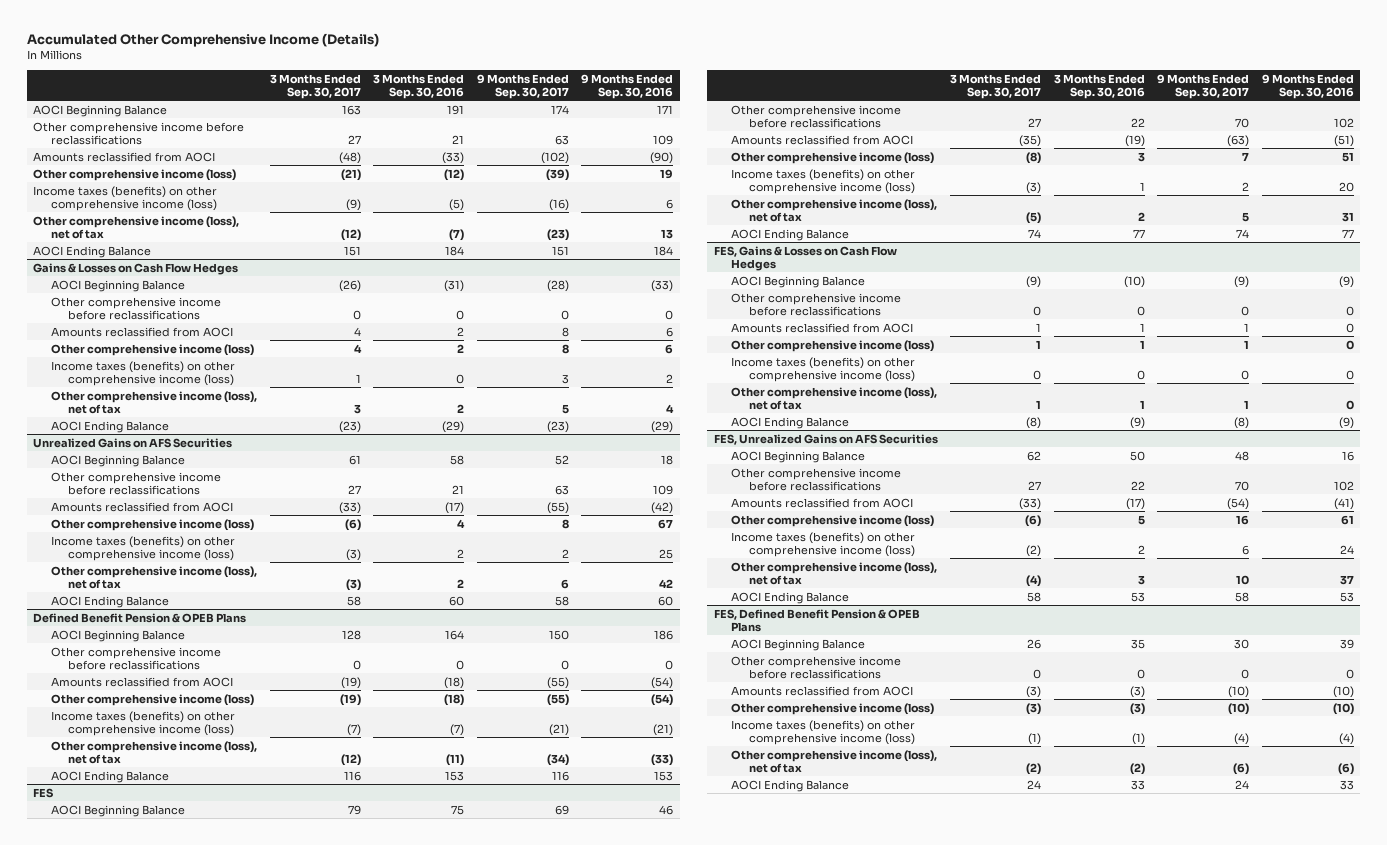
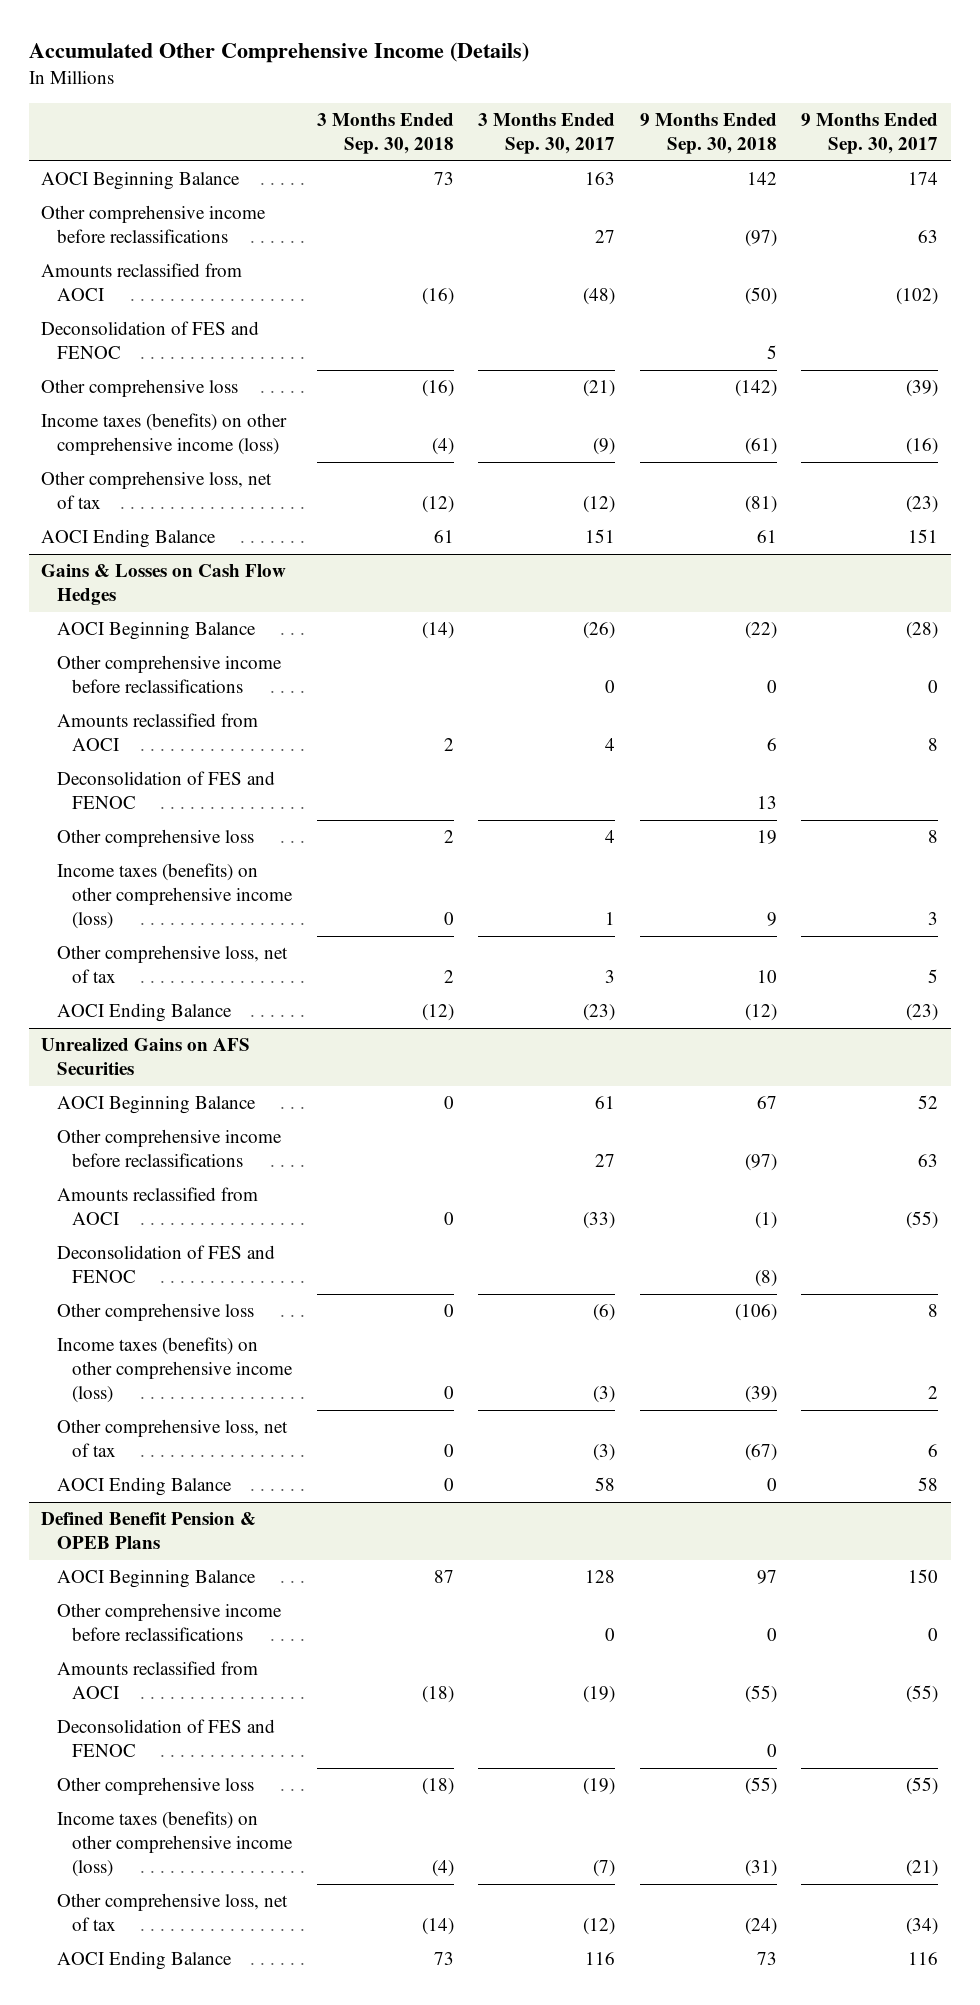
[373,73,465,99] 3 Months Ended Sep. 30, 2016 -> none
[581,73,674,99] 9 Months Ended Sep. 30, 2016 -> none
none -> [316,113,454,155] 3 Months Ended Sep. 30, 2018
none -> [639,113,777,155] 9 Months Ended Sep. 30, 2018
none -> [41,321,260,360] Deconsolidation of FES and FENOC
[33,168,237,181] Other comprehensive income (loss) -> [41,379,239,398] Other comprehensive loss
[33,215,240,239] Other comprehensive income (loss), net of tax -> [41,471,273,510] Other comprehensive loss, net of tax
none -> [56,771,275,810] Deconsolidation of FES and FENOC
[50,343,254,356] Other comprehensive income (loss) -> [56,829,254,848] Other comprehensive loss
[50,390,257,414] Other comprehensive income (loss), net of tax -> [56,945,288,984] Other comprehensive loss, net of tax
none -> [56,1245,275,1284] Deconsolidation of FES and FENOC
[50,518,254,531] Other comprehensive income (loss) -> [56,1303,254,1322] Other comprehensive loss
[50,565,257,589] Other comprehensive income (loss), net of tax -> [56,1419,288,1458] Other comprehensive loss, net of tax
none -> [56,1719,275,1758] Deconsolidation of FES and FENOC
[50,693,254,706] Other comprehensive income (loss) -> [56,1777,254,1796] Other comprehensive loss
[50,740,257,764] Other comprehensive income (loss), net of tax -> [56,1893,288,1932] Other comprehensive loss, net of tax
[33,787,54,798] FES -> none
[50,804,185,817] AOCI Beginning Balance -> none
[731,104,902,128] Other comprehensive income before reclassifications -> none
[731,134,914,145] Amounts reclassified from AOCI -> none
[731,151,935,164] Other comprehensive income (loss) -> none
[731,168,916,194] Income taxes (benefits) on other comprehensive income (loss) -> none
[731,198,938,222] Other comprehensive income (loss), net of tax -> none
[731,228,850,241] AOCI Ending Balance -> none
[713,245,897,271] FES, Gains & Losses on Cash Flow Hedges -> none
[731,275,866,288] AOCI Beginning Balance -> none
[731,292,902,316] Other comprehensive income before reclassifications -> none
[731,322,914,333] Amounts reclassified from AOCI -> none
[731,339,935,352] Other comprehensive income (loss) -> none
[731,356,916,382] Income taxes (benefits) on other comprehensive income (loss) -> none
[731,386,938,410] Other comprehensive income (loss), net of tax -> none
[731,416,850,429] AOCI Ending Balance -> none
[713,433,938,445] FES, Unrealized Gains on AFS Securities -> none
[731,450,866,463] AOCI Beginning Balance -> none
[731,467,902,491] Other comprehensive income before reclassifications -> none
[731,497,914,508] Amounts reclassified from AOCI -> none
[731,514,935,527] Other comprehensive income (loss) -> none
[731,531,916,557] Income taxes (benefits) on other comprehensive income (loss) -> none
[731,561,938,585] Other comprehensive income (loss), net of tax -> none
[731,591,850,604] AOCI Ending Balance -> none
[713,608,920,632] FES, Defined Benefit Pension & OPEB Plans -> none
[731,638,866,651] AOCI Beginning Balance -> none
[731,655,902,679] Other comprehensive income before reclassifications -> none
[731,685,914,696] Amounts reclassified from AOCI -> none
[731,702,935,715] Other comprehensive income (loss) -> none
[731,719,916,745] Income taxes (benefits) on other comprehensive income (loss) -> none
[731,749,938,773] Other comprehensive income (loss), net of tax -> none
[731,779,850,792] AOCI Ending Balance -> none

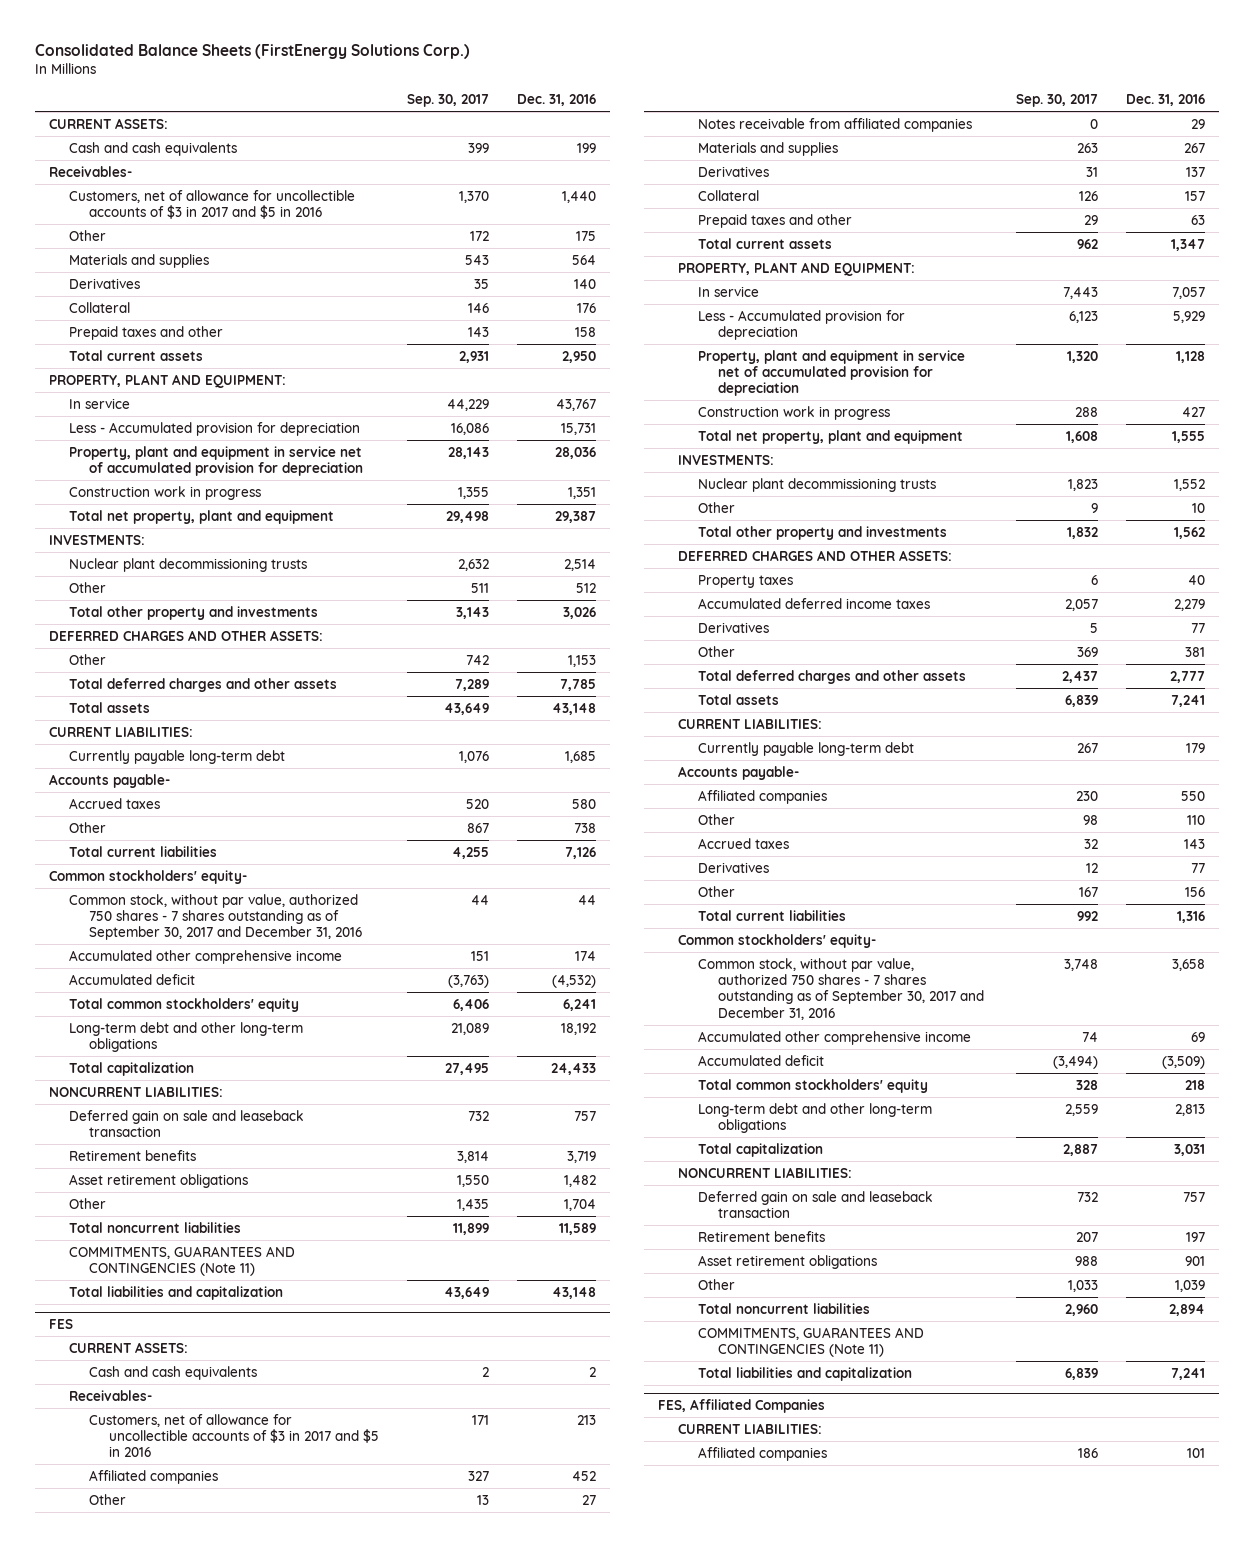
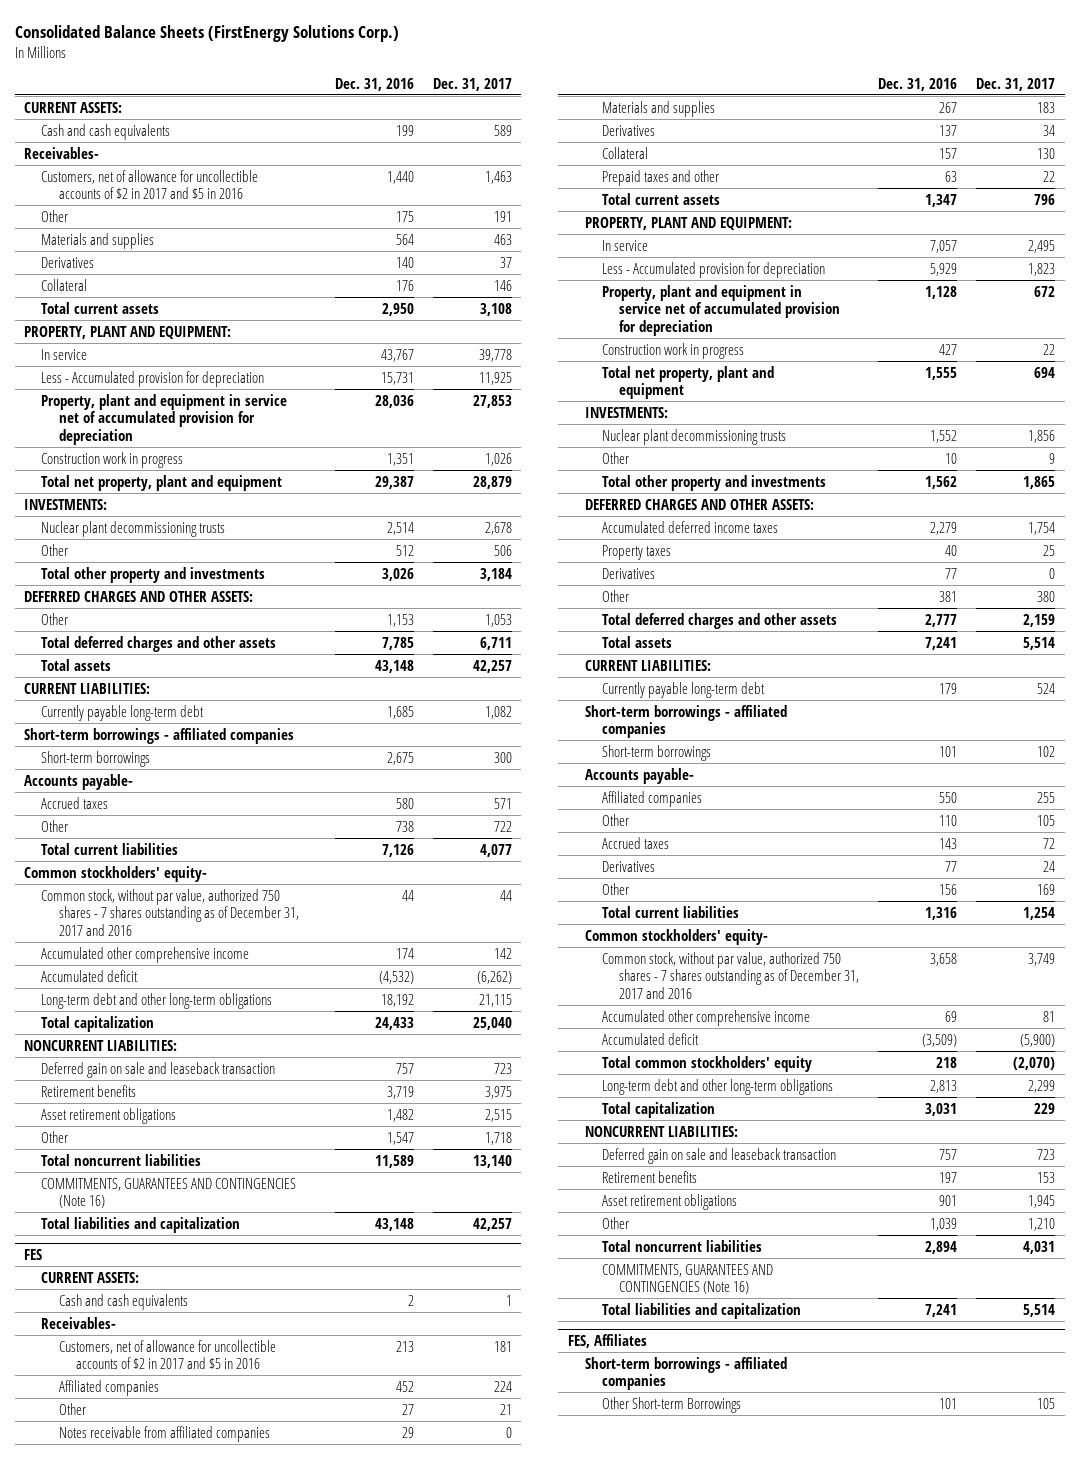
[406,94,489,108] Sep. 30, 2017 -> none
none -> [432,77,512,91] Dec. 31, 2017
[68,189,355,219] Customers, net of allowance for uncollectible accounts of $3 in 2017 and $5 in 2016 -> [41,169,259,200] Customers, net of allowance for uncollectible accounts of $2 in 2017 and $5 in 2016
[68,325,223,340] Prepaid taxes and other -> none
none -> [24,727,295,744] Short-term borrowings - affiliated companies
none -> [41,750,151,767] Short-term borrowings
[68,893,362,941] Common stock, without par value, authorized 750 shares - 7 shares outstanding as of September 30, 2017 and December 31, 2016 -> [41,888,299,936] Common stock, without par value, authorized 750 shares - 7 shares outstanding as of December 31, 2017 and 2016
[68,997,299,1012] Total common stockholders' equity -> none
[564,1198,597,1211] 1,704 -> [386,1131,414,1145] 1,547
[68,1245,295,1276] COMMITMENTS, GUARANTEES AND CONTINGENCIES (Note 11) -> [41,1177,297,1209] COMMITMENTS, GUARANTEES AND CONTINGENCIES (Note 16)
[88,1413,379,1458] Customers, net of allowance for uncollectible accounts of $3 in 2017 and $5 in 2016 -> [58,1339,276,1370] Customers, net of allowance for uncollectible accounts of $2 in 2017 and $5 in 2016
[697,574,793,588] Property taxes -> [602,544,672,560] Property taxes
none -> [584,704,787,739] Short-term borrowings - affiliated companies
none -> [602,744,712,761] Short-term borrowings
[697,957,984,1020] Common stock, without par value, authorized 750 shares - 7 shares outstanding as of September 30, 2017 and December 31, 2016 -> [602,951,860,999] Common stock, without par value, authorized 750 shares - 7 shares outstanding as of December 31, 2017 and 2016
[697,1326,924,1357] COMMITMENTS, GUARANTEES AND CONTINGENCIES (Note 11) -> [602,1263,774,1295] COMMITMENTS, GUARANTEES AND CONTINGENCIES (Note 16)
[658,1398,826,1413] FES, Affiliated Companies -> none
[677,1422,822,1434] CURRENT LIABILITIES: -> none
none -> [567,1334,647,1349] FES, Affiliates
none -> [584,1356,787,1391] Short-term borrowings - affiliated companies
[697,1446,827,1461] Affiliated companies -> [602,1396,742,1413] Other Short-term Borrowings

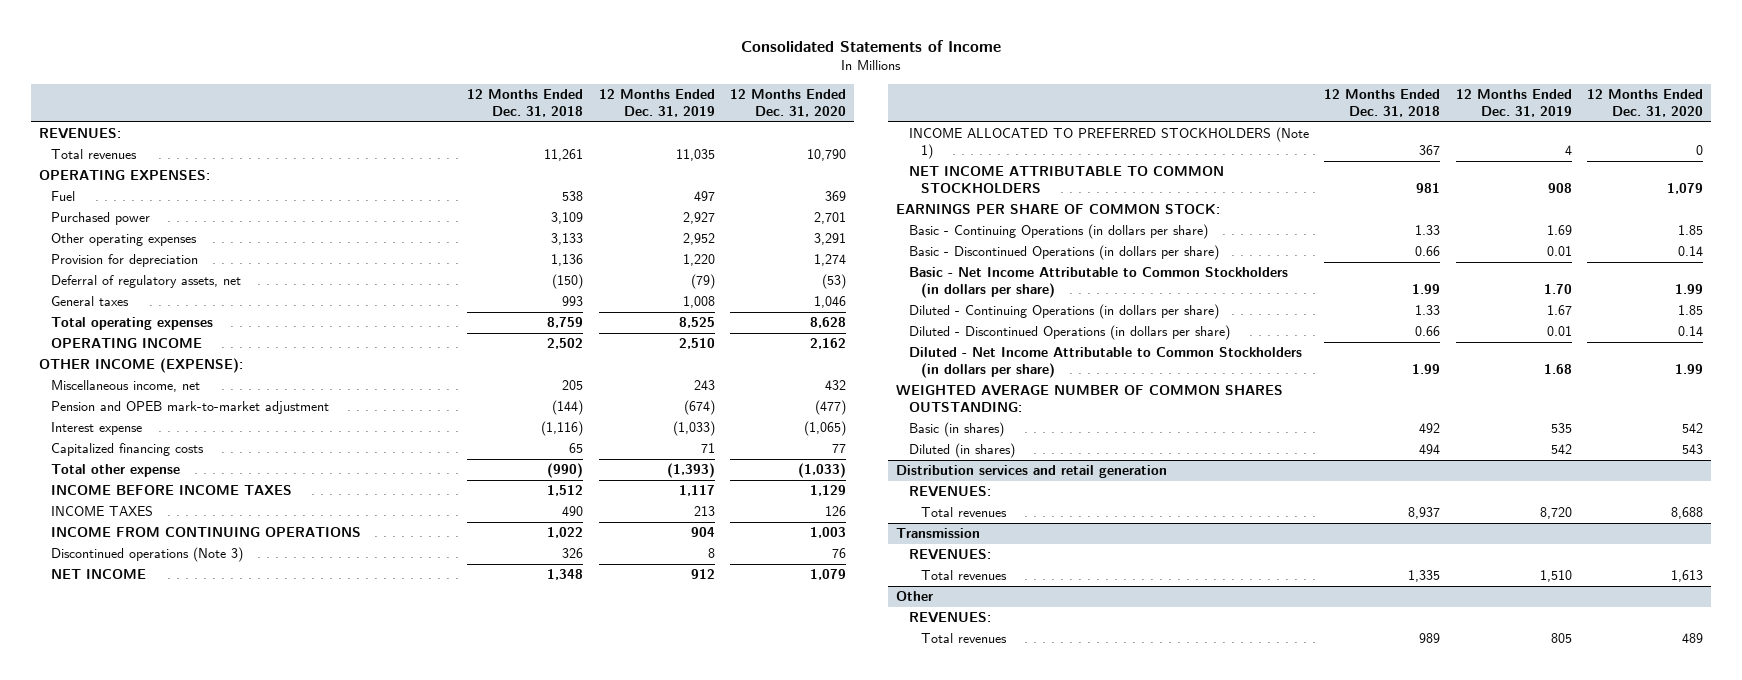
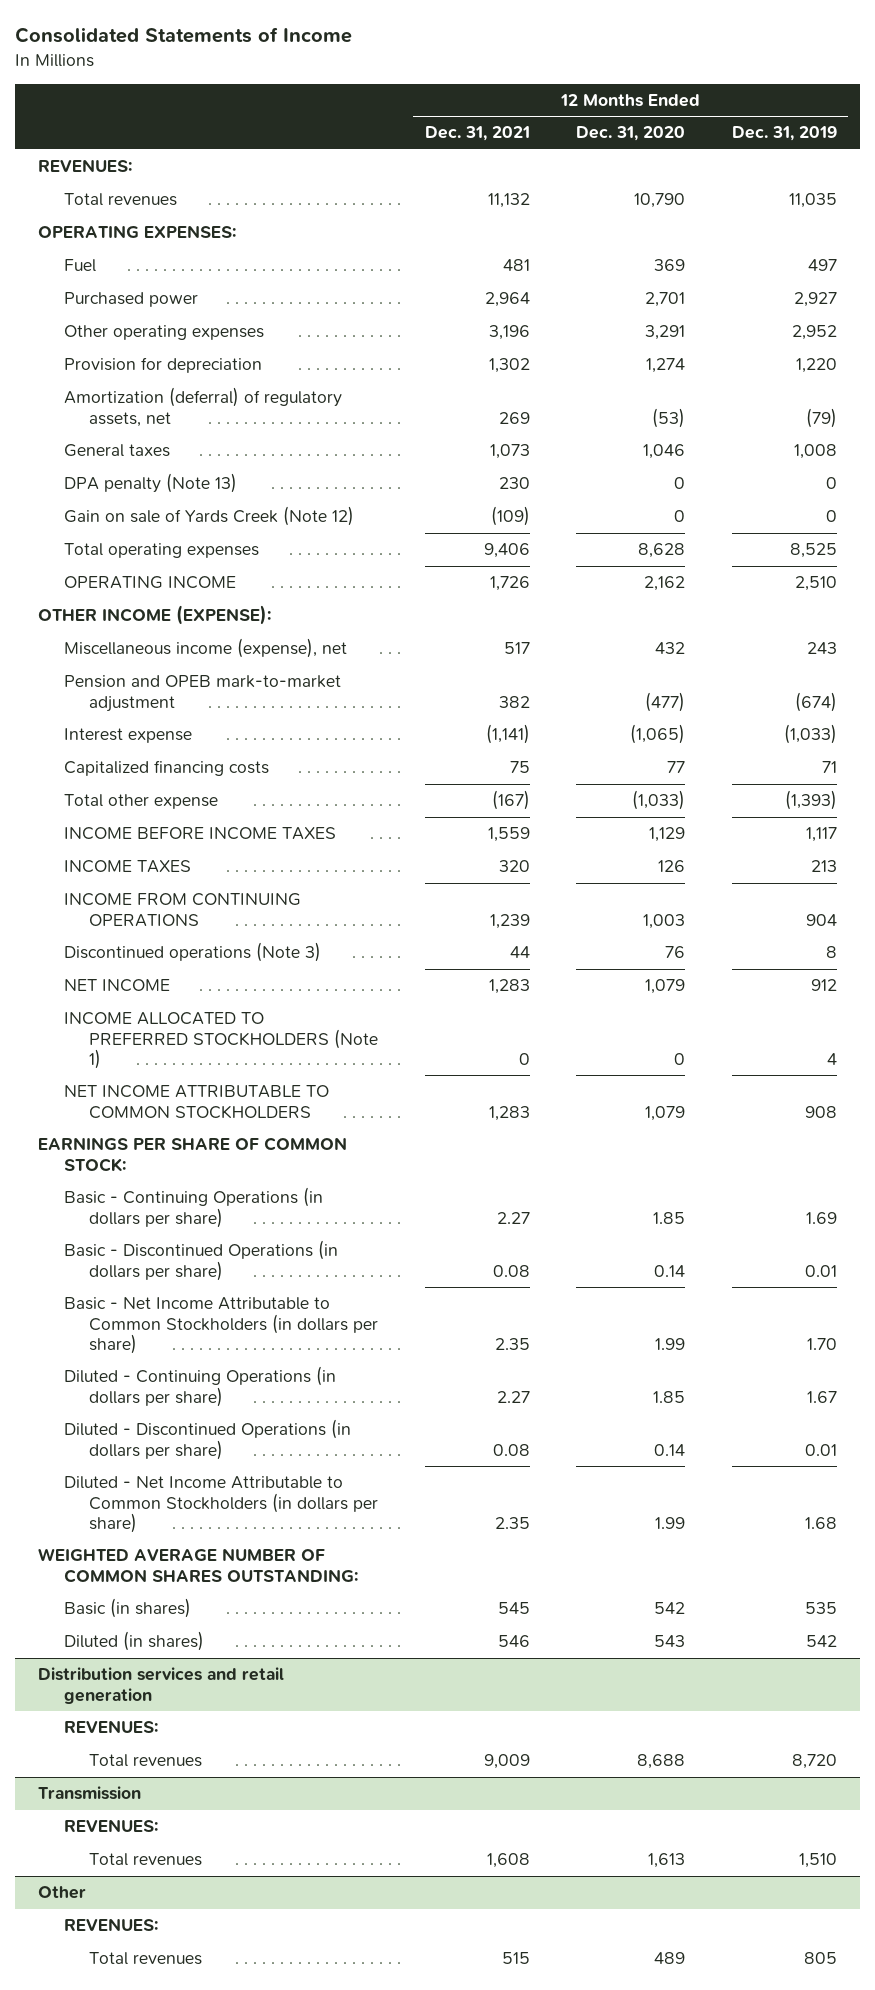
[466,89,583,117] 12 Months Ended Dec. 31, 2018 -> none
none -> [424,126,530,142] Dec. 31, 2021
[51,275,242,289] Deferral of regulatory assets, net -> [63,387,342,427] Amortization (deferral) of regulatory assets, net
none -> [63,473,237,494] DPA penalty (Note 13)
none -> [63,506,354,527] Gain on sale of Yards Creek (Note 12)
[51,380,201,393] Miscellaneous income, net -> [63,638,347,659] Miscellaneous income (expense), net

